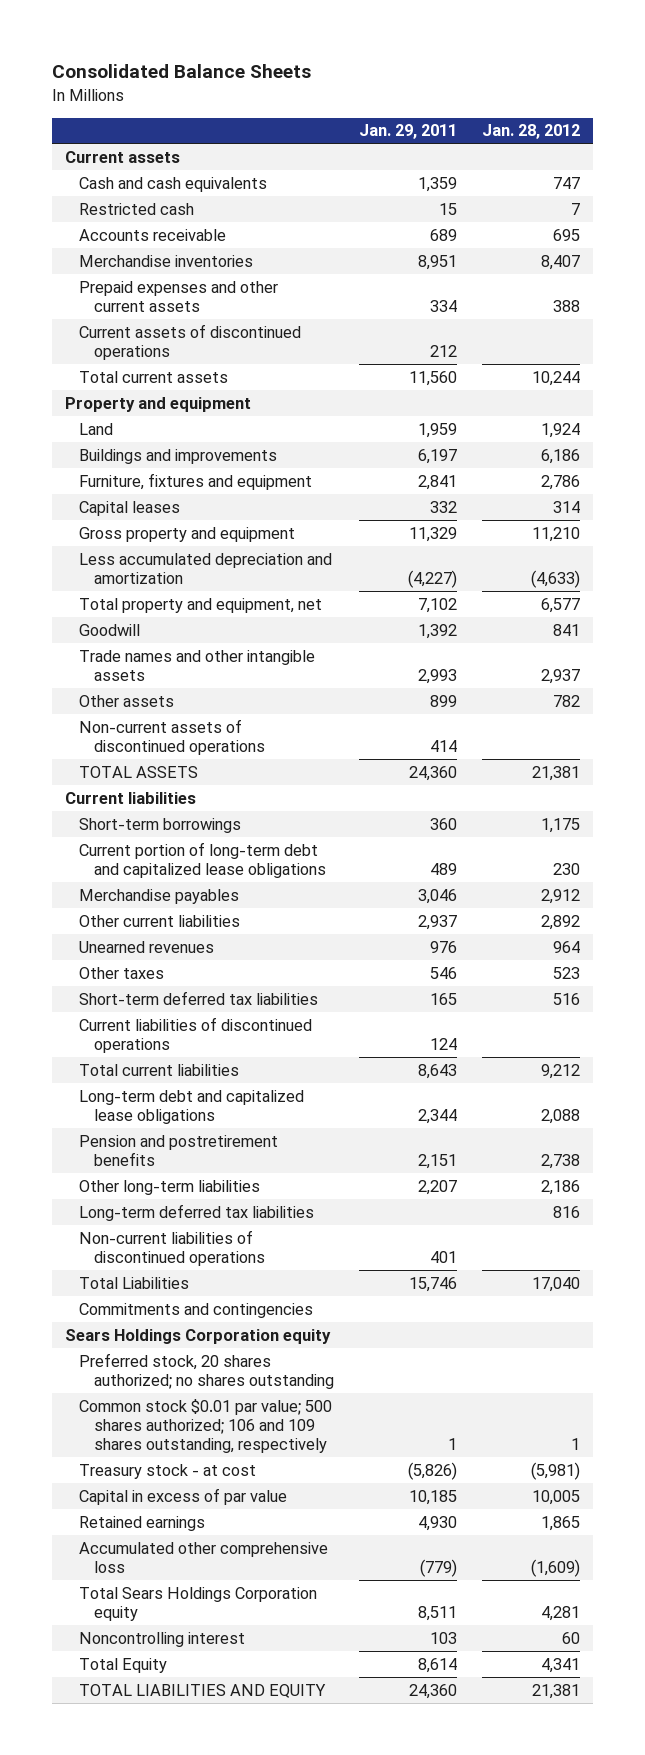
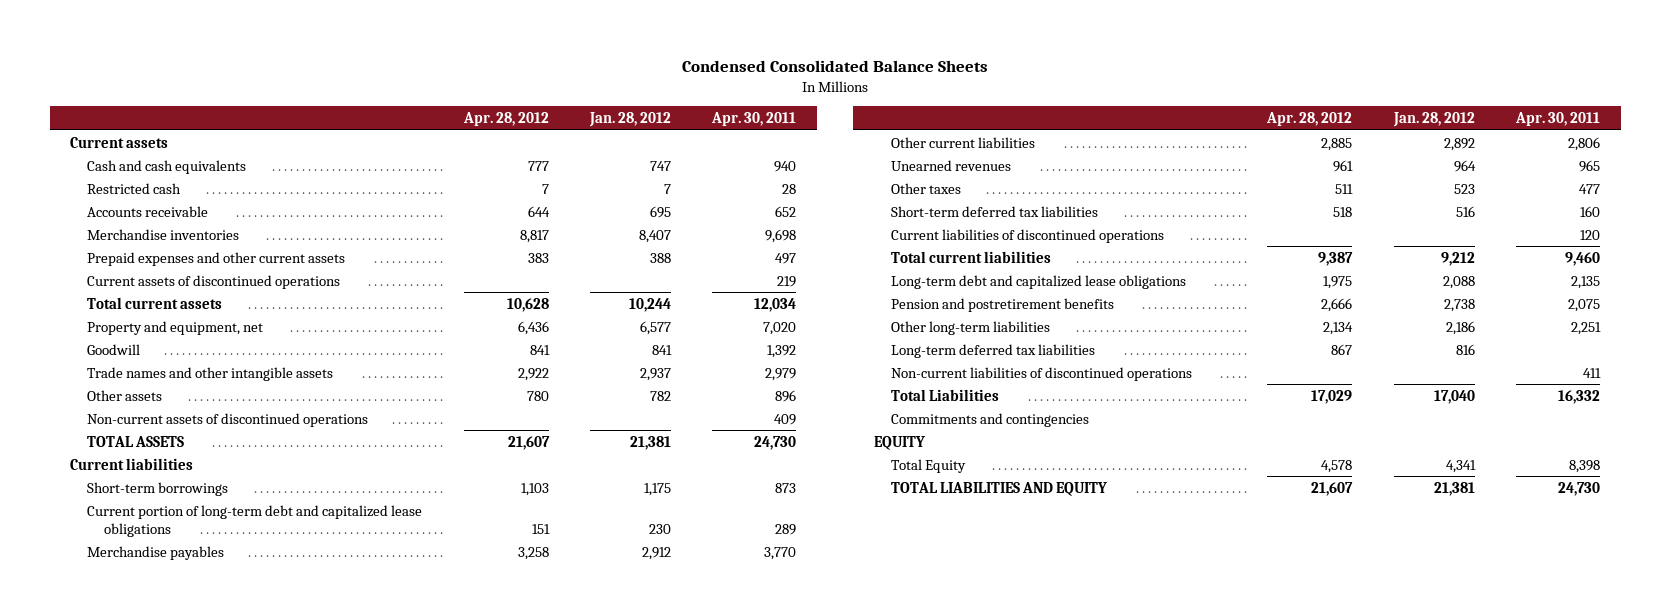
[52,64,312,79] Consolidated Balance Sheets -> [682,60,989,73] Condensed Consolidated Balance Sheets
[358,124,457,140] Jan. 29, 2011 -> none
none -> [462,111,549,126] Apr. 28, 2012
none -> [711,111,797,126] Apr. 30, 2011
[65,396,252,412] Property and equipment -> none
[79,422,114,435] Land -> none
[79,448,278,464] Buildings and improvements -> none
[79,472,313,490] Furniture, fixtures and equipment -> none
[79,500,181,516] Capital leases -> none
[79,526,296,542] Gross property and equipment -> none
[79,552,333,585] Less accumulated depreciation and amortization -> none
[79,597,323,613] Total property and equipment, net -> [87,320,264,335] Property and equipment, net
[65,1328,332,1344] Sears Holdings Corporation equity -> none
[79,1352,334,1390] Preferred stock, 20 shares authorized; no shares outstanding -> none
[79,1398,333,1454] Common stock $0.01 par value; 500 shares authorized; 106 and 109 shares outstanding, respectively -> none
[79,1463,257,1479] Treasury stock - at cost -> none
[79,1487,288,1505] Capital in excess of par value -> none
[79,1515,206,1531] Retained earnings -> none
[79,1541,329,1574] Accumulated other comprehensive loss -> none
[79,1586,318,1622] Total Sears Holdings Corporation equity -> none
[79,1631,246,1647] Noncontrolling interest -> none
none -> [874,435,926,450] EQUITY

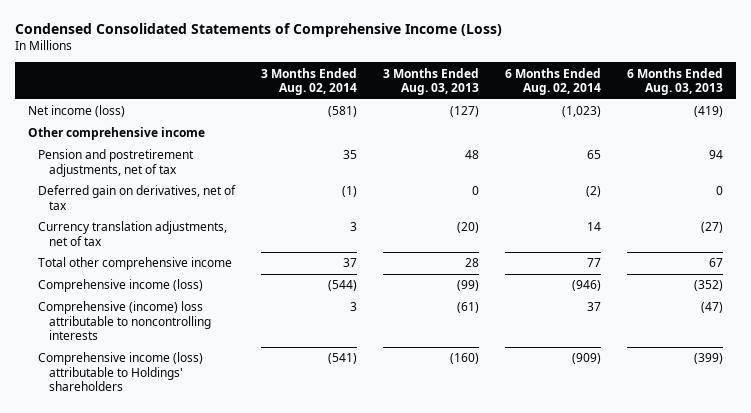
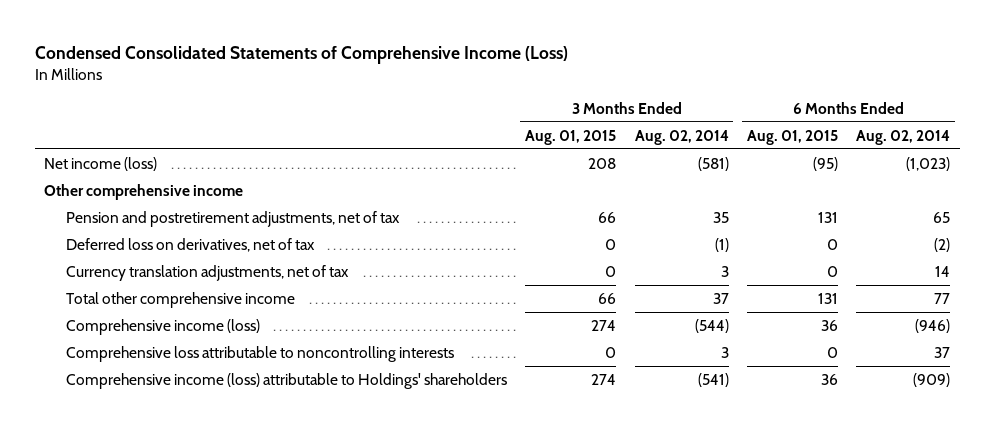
[383,67,480,96] 3 Months Ended Aug. 03, 2013 -> none
[626,67,723,96] 6 Months Ended Aug. 03, 2013 -> none
none -> [525,129,617,145] Aug. 01, 2015
none -> [746,129,838,145] Aug. 01, 2015
[38,185,237,210] Deferred gain on derivatives, net of tax -> [65,237,315,252] Deferred loss on derivatives, net of tax
[38,301,212,341] Comprehensive (income) loss attributable to noncontrolling interests -> [65,345,454,362] Comprehensive loss attributable to noncontrolling interests

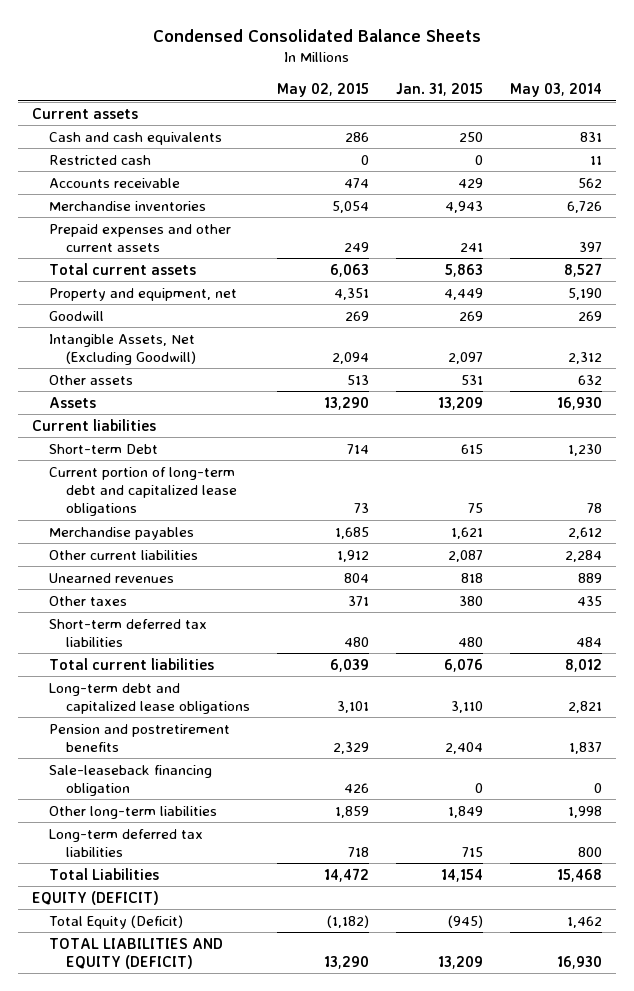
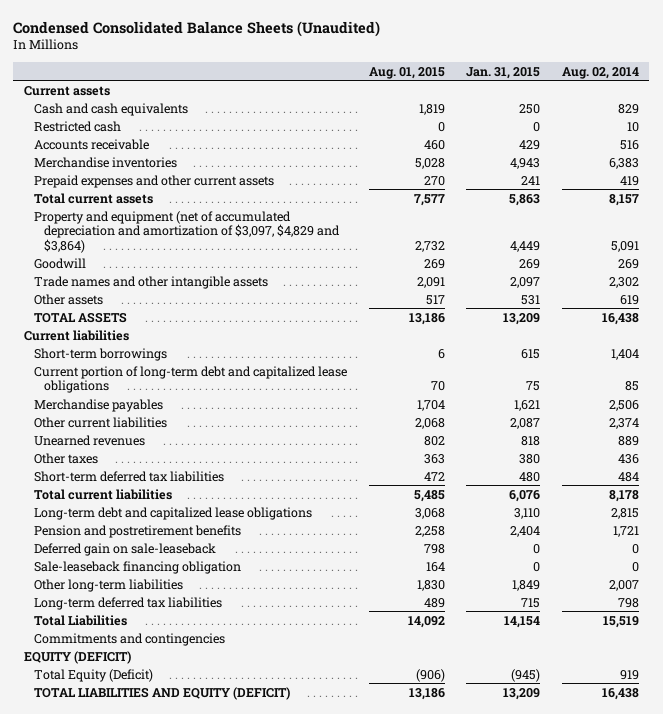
[153,28,482,42] Condensed Consolidated Balance Sheets -> [13,20,381,37] Condensed Consolidated Balance Sheets (Unaudited)
[277,83,370,98] May 02, 2015 -> none
[510,83,603,98] May 03, 2014 -> none
none -> [368,66,445,79] Aug. 01, 2015
none -> [561,66,639,79] Aug. 02, 2014
[49,287,238,301] Property and equipment, net -> [34,210,341,253] Property and equipment (net of accumulated depreciation and amortization of $3,097, $4,829 and $3,864)
[49,333,197,365] Intangible Assets, Net (Excluding Goodwill) -> [34,275,269,289] Trade names and other intangible assets
[49,396,97,408] Assets -> [34,311,128,323] TOTAL ASSETS
[49,443,159,454] Short-term Debt -> [34,347,168,361] Short-term borrowings
none -> [34,542,217,556] Deferred gain on sale-leaseback
none -> [34,632,226,646] Commitments and contingencies

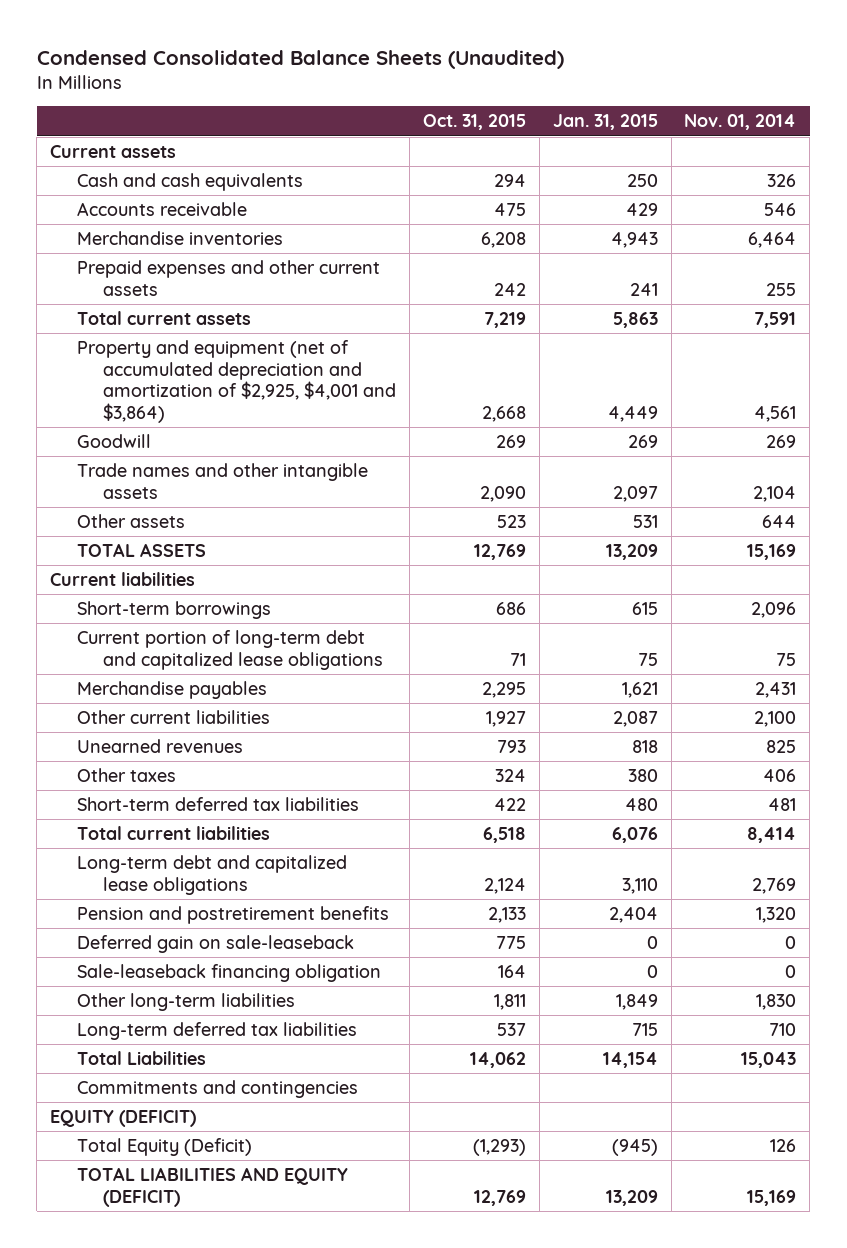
[368,66,445,79] Aug. 01, 2015 -> none
[561,66,639,79] Aug. 02, 2014 -> none
none -> [422,114,526,131] Oct. 31, 2015
none -> [684,114,797,131] Nov. 01, 2014
[34,120,122,132] Restricted cash -> none
[34,210,341,253] Property and equipment (net of accumulated depreciation and amortization of $3,097, $4,829 and $3,864) -> [76,339,397,423] Property and equipment (net of accumulated depreciation and amortization of $2,925, $4,001 and $3,864)

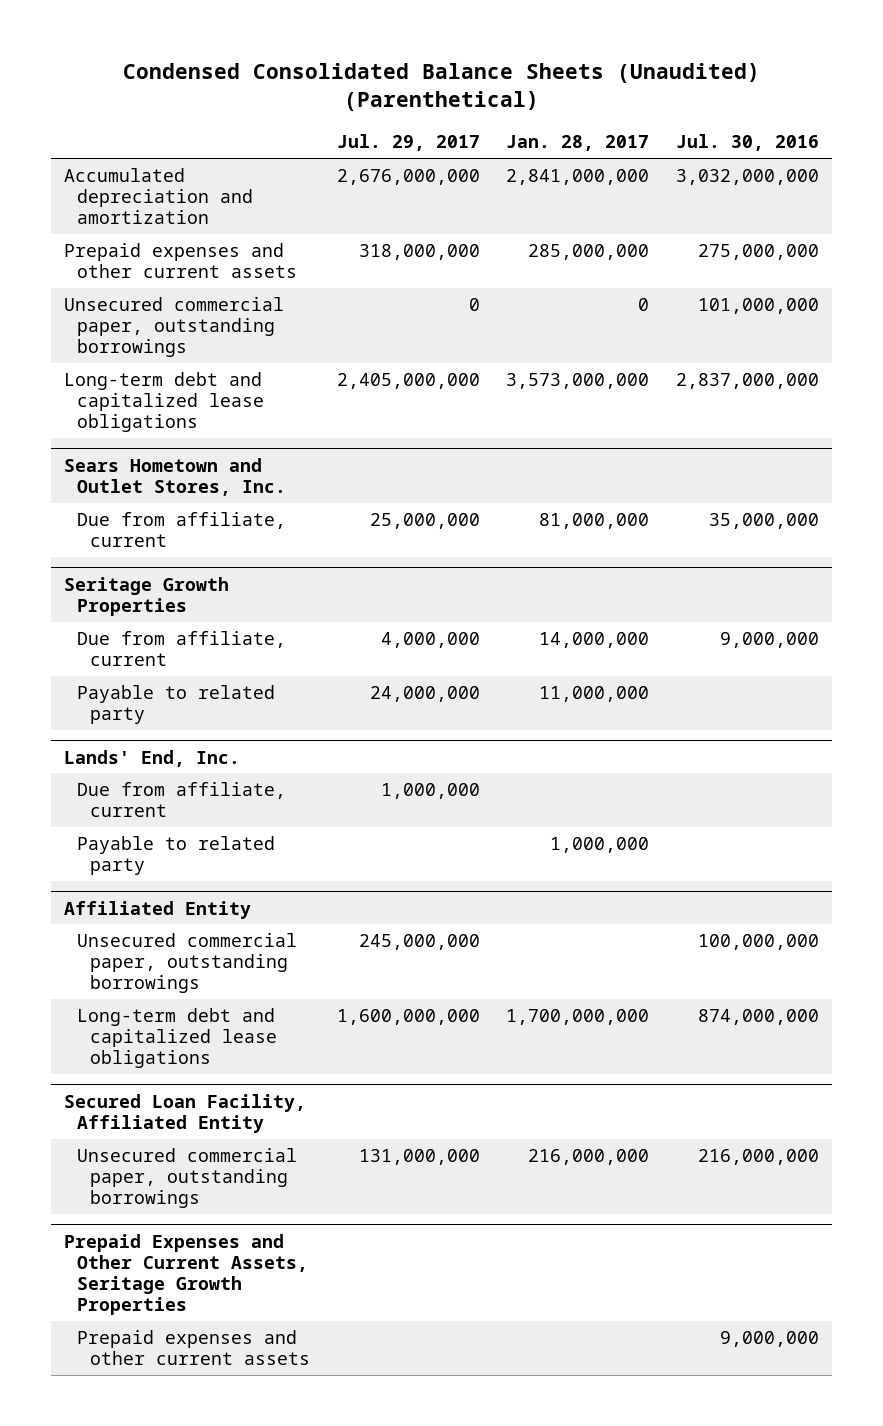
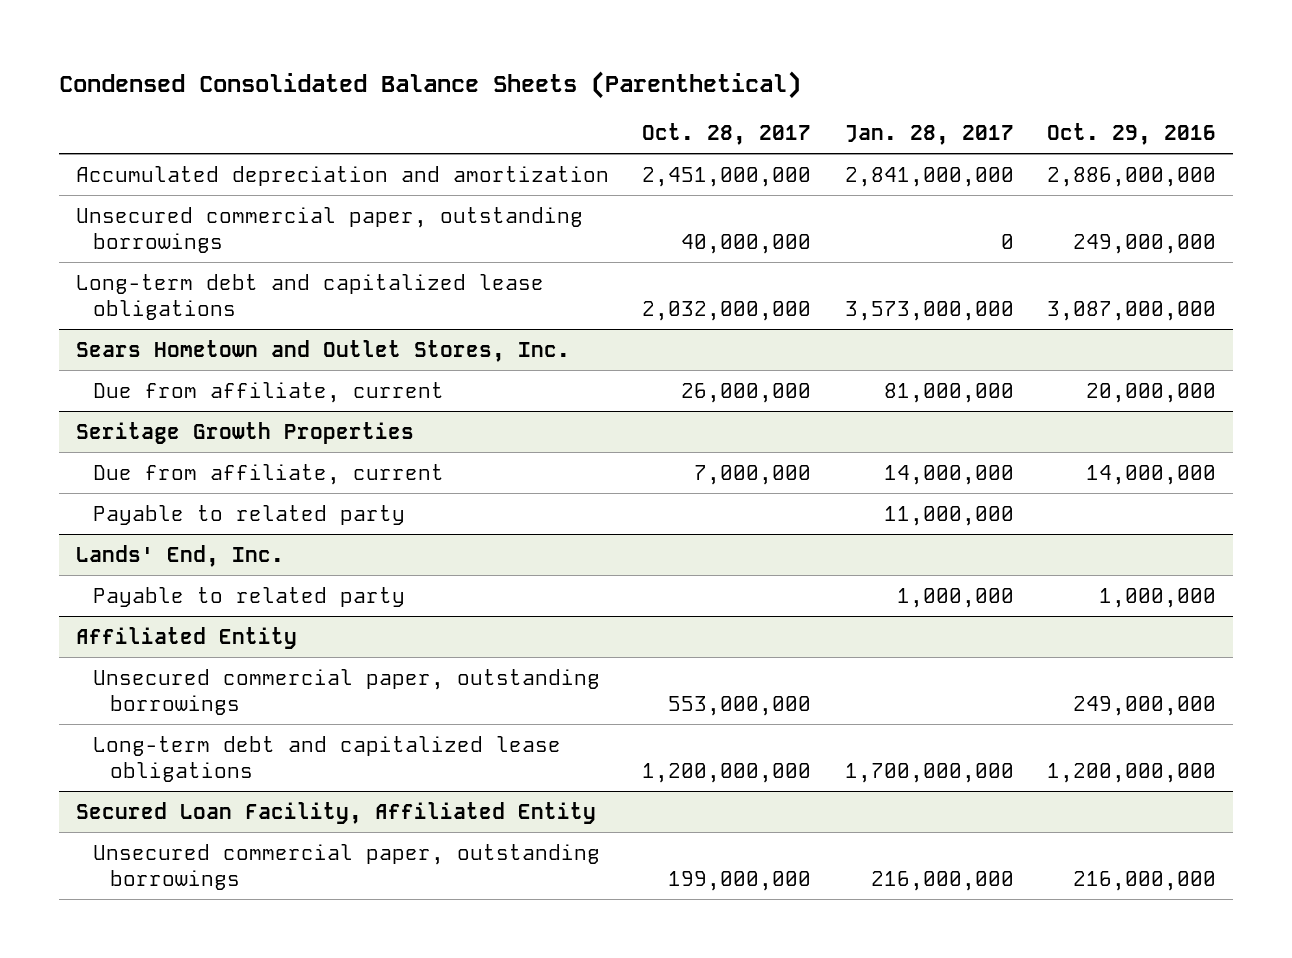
[122,63,760,112] Condensed Consolidated Balance Sheets (Unaudited) (Parenthetical) -> [59,70,802,99] Condensed Consolidated Balance Sheets (Parenthetical)
[336,134,480,152] Jul. 29, 2017 -> none
[676,134,820,152] Jul. 30, 2016 -> none
none -> [642,123,812,146] Oct. 28, 2017
none -> [1047,123,1217,146] Oct. 29, 2016
[64,242,298,279] Prepaid expenses and other current assets -> none
[77,781,287,818] Due from affiliate, current -> none
[64,1233,309,1316] Prepaid Expenses and Other Current Assets, Seritage Growth Properties -> none
[77,1329,310,1366] Prepaid expenses and other current assets -> none

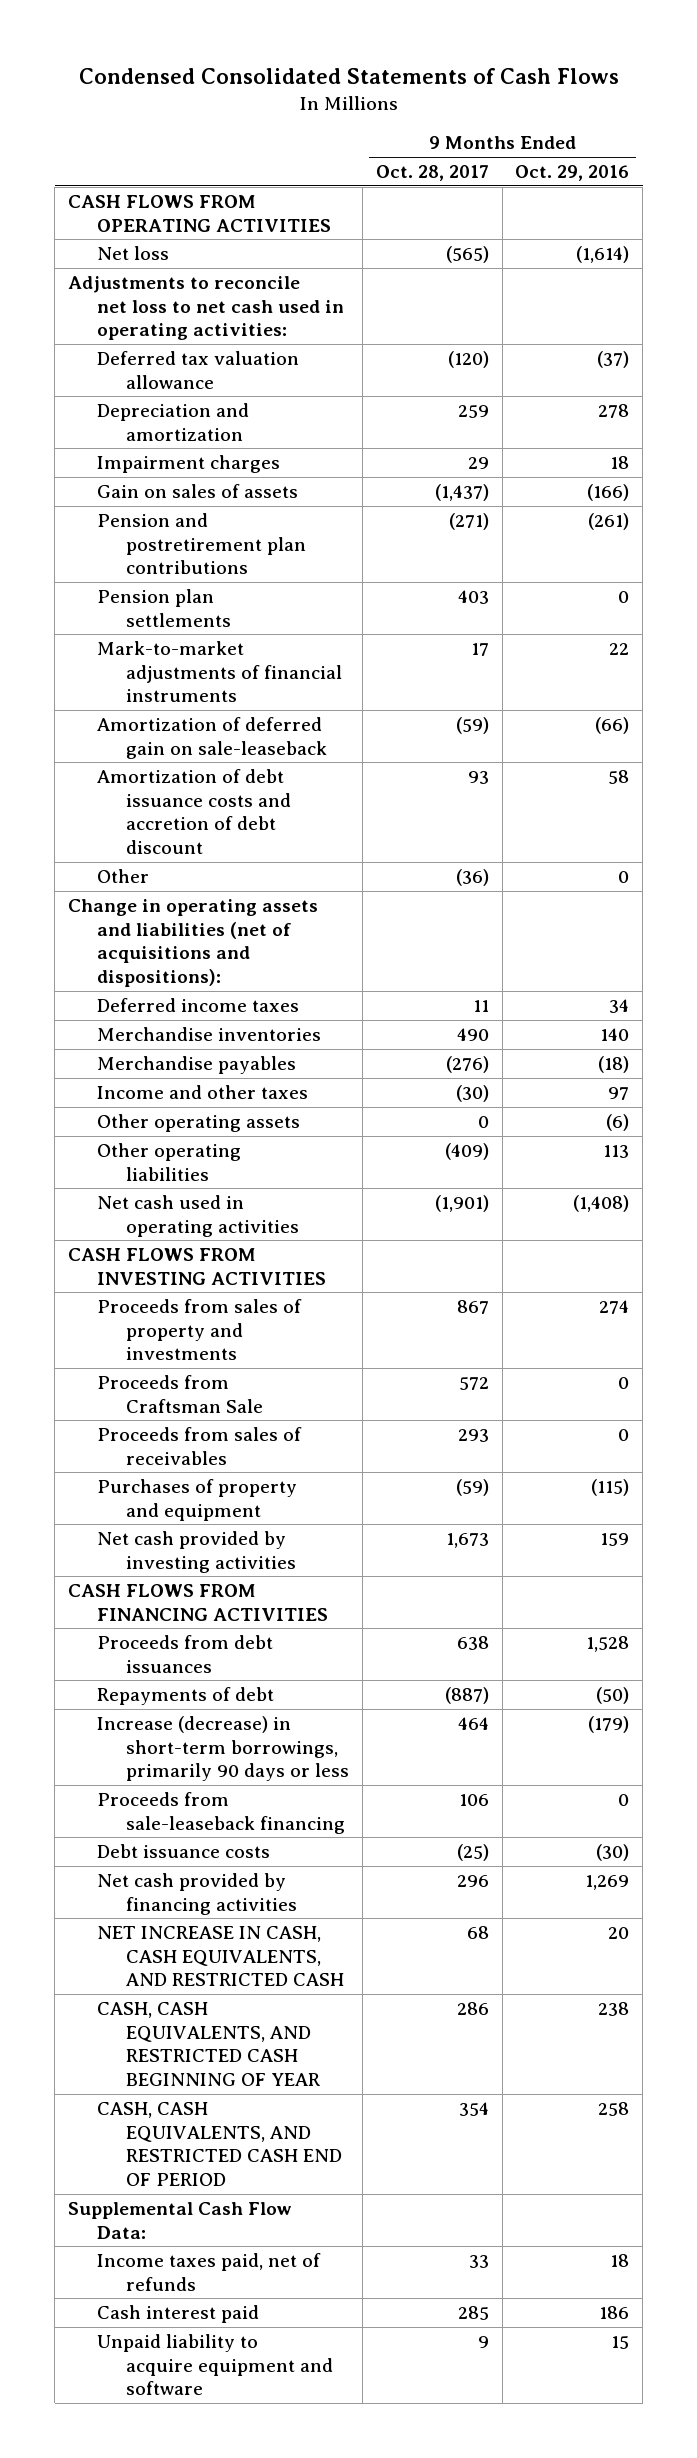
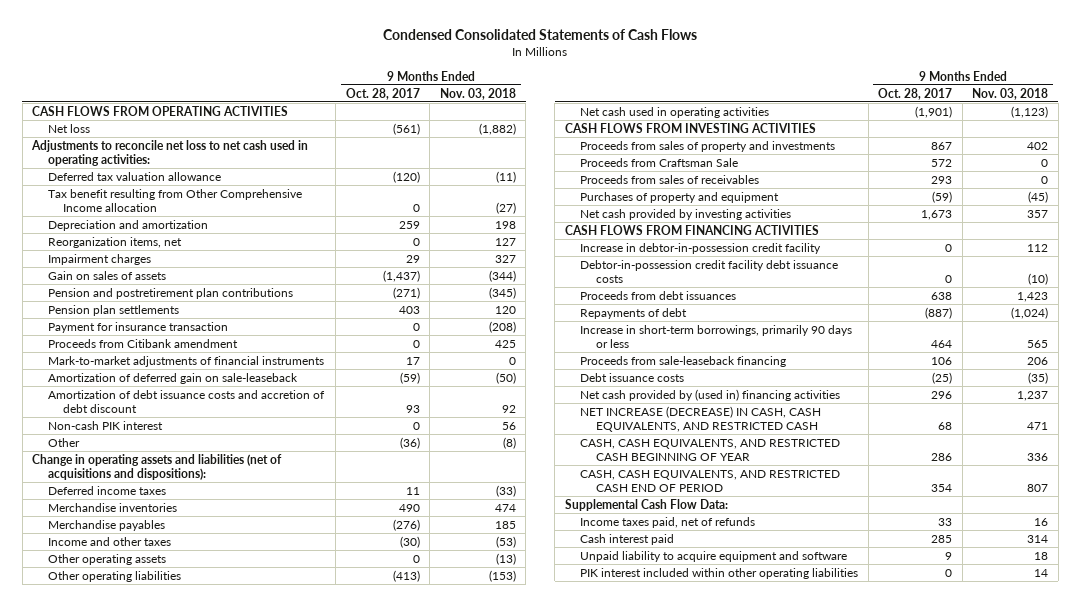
[515,165,630,182] Oct. 29, 2016 -> none
none -> [439,87,516,100] Nov. 03, 2018
[445,245,489,263] (565) -> [392,122,420,135] (561)
none -> [47,188,302,212] Tax benefit resulting from Other Comprehensive Income allocation
none -> [47,236,182,248] Reorganization items, net
none -> [47,321,228,333] Payment for insurance transaction
none -> [47,338,238,348] Proceeds from Citibank amendment
none -> [47,420,163,430] Non-cash PIK interest
[444,1142,489,1160] (409) -> [392,569,420,582] (413)
none -> [580,242,822,254] Increase in debtor-in-possession credit facility
none -> [580,259,839,283] Debtor-in-possession credit facility debt issuance costs
[97,1715,350,1782] Increase (decrease) in short-term borrowings, primarily 90 days or less -> [580,324,853,348] Increase in short-term borrowings, primarily 90 days or less
[97,1872,298,1915] Net cash provided by financing activities -> [580,388,841,401] Net cash provided by (used in) financing activities
[97,1925,345,1987] NET INCREASE IN CASH, CASH EQUIVALENTS, AND RESTRICTED CASH -> [580,405,822,432] NET INCREASE (DECREASE) IN CASH, CASH EQUIVALENTS, AND RESTRICTED CASH
none -> [580,567,859,579] PIK interest included within other operating liabilities

